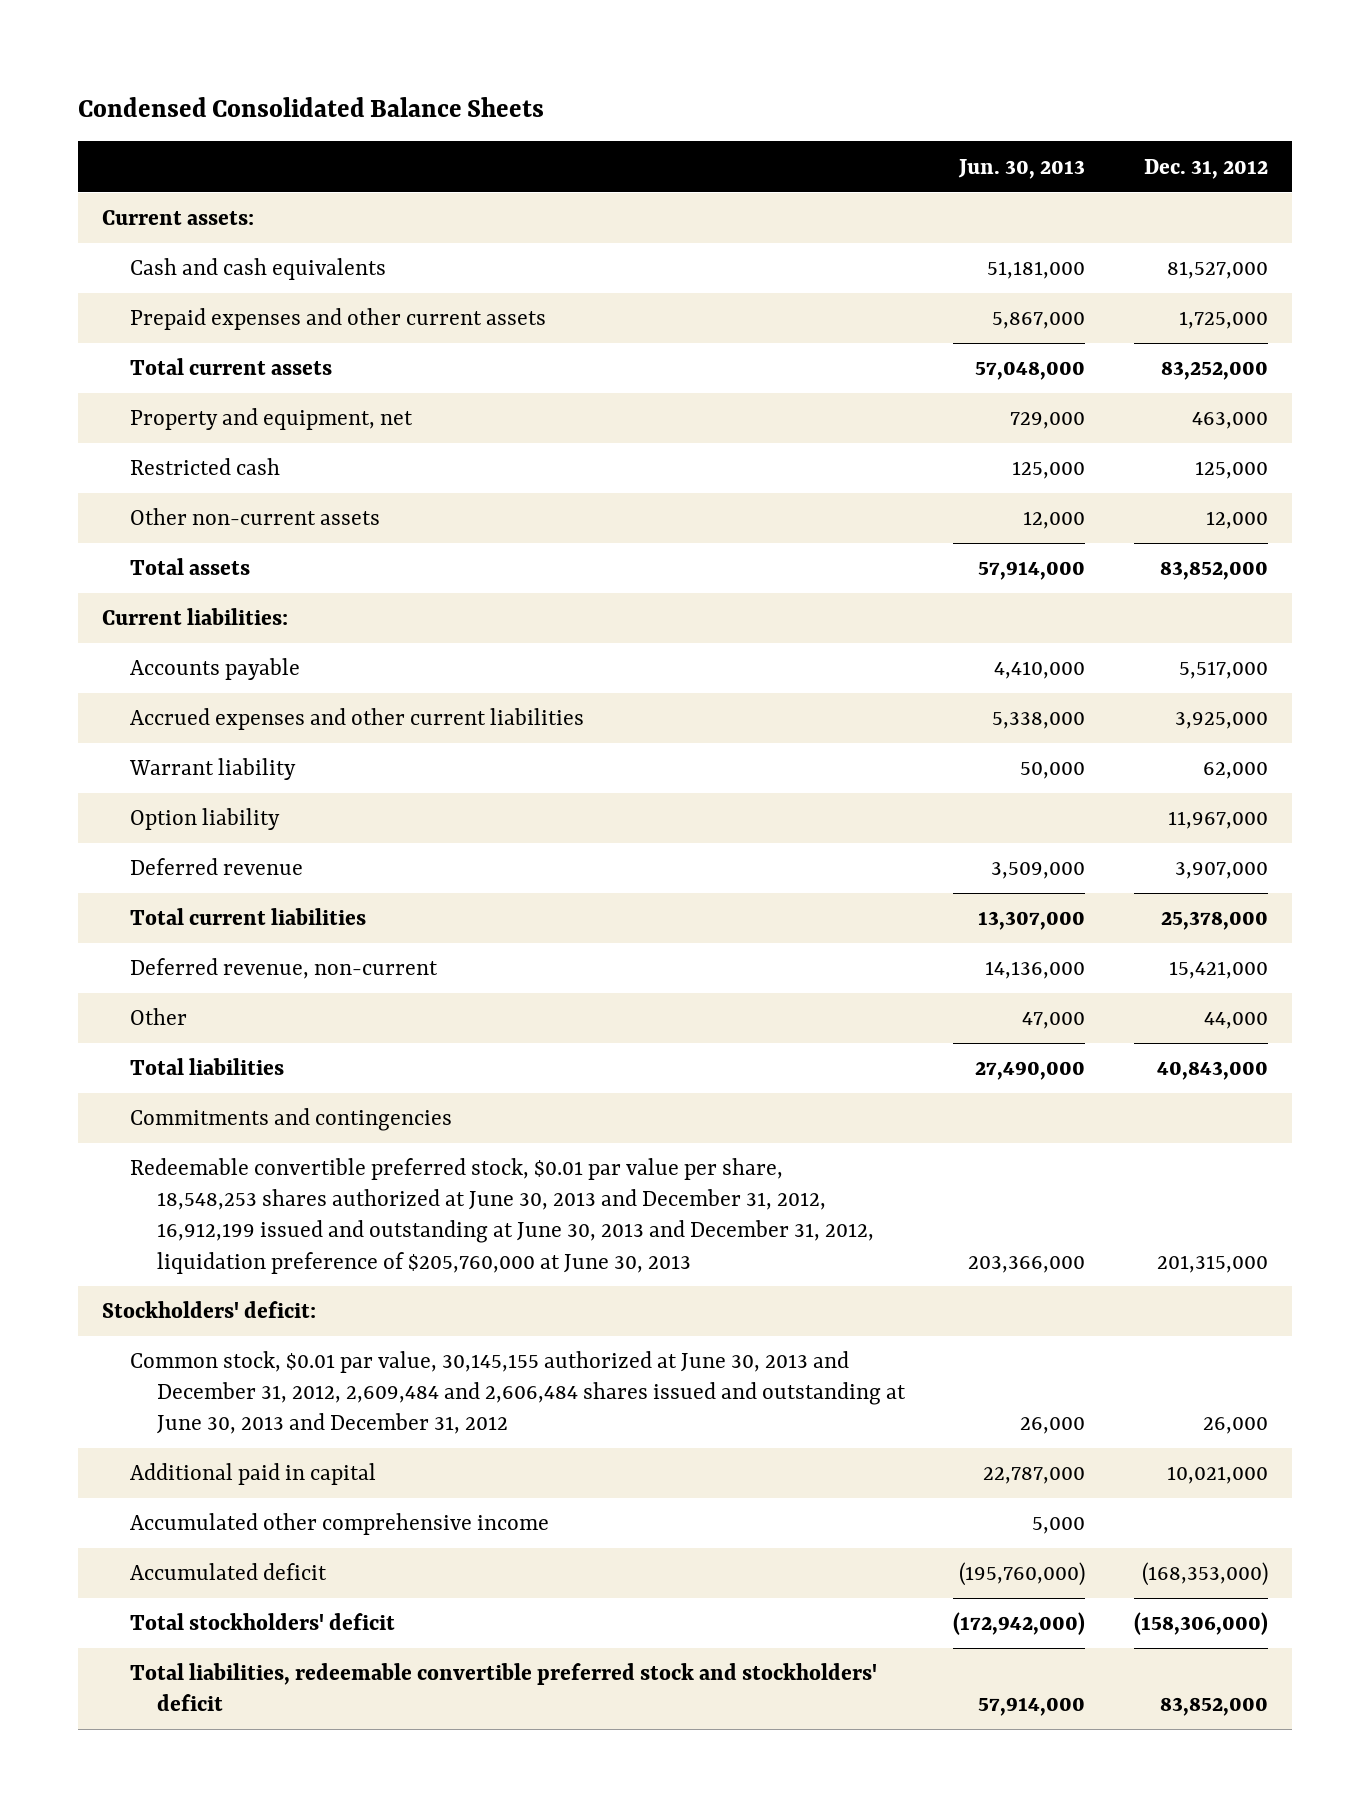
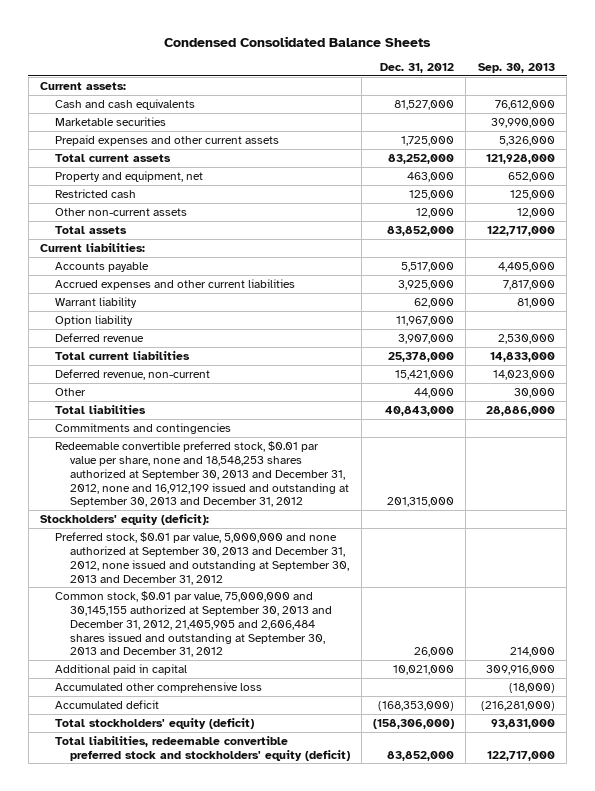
[958,158,1086,179] Jun. 30, 2013 -> none
none -> [477,63,555,74] Sep. 30, 2013
none -> [54,116,166,126] Marketable securities
[129,1158,875,1274] Redeemable convertible preferred stock, $0.01 par value per share, 18,548,253 shares authorized at June 30, 2013 and December 31, 2012, 16,912,199 issued and outstanding at June 30, 2013 and December 31, 2012, liquidation preference of $205,760,000 at June 30, 2013 -> [54,440,349,508] Redeemable convertible preferred stock, $0.01 par value per share, none and 18,548,253 shares authorized at September 30, 2013 and December 31, 2012, none and 16,912,199 issued and outstanding at September 30, 2013 and December 31, 2012
[101,1301,316,1319] Stockholders' deficit: -> [40,513,210,525] Stockholders' equity (deficit):
none -> [54,531,349,585] Preferred stock, $0.01 par value, 5,000,000 and none authorized at September 30, 2013 and December 31, 2012, none issued and outstanding at September 30, 2013 and December 31, 2012
[129,1351,907,1435] Common stock, $0.01 par value, 30,145,155 authorized at June 30, 2013 and December 31, 2012, 2,609,484 and 2,606,484 shares issued and outstanding at June 30, 2013 and December 31, 2012 -> [54,590,332,658] Common stock, $0.01 par value, 75,000,000 and 30,145,155 authorized at September 30, 2013 and December 31, 2012, 21,405,905 and 2,606,484 shares issued and outstanding at September 30, 2013 and December 31, 2012
[129,1513,549,1536] Accumulated other comprehensive income -> [54,681,262,693] Accumulated other comprehensive loss
[129,1613,395,1631] Total stockholders' deficit -> [54,717,254,729] Total stockholders' equity (deficit)
[129,1663,877,1712] Total liabilities, redeemable convertible preferred stock and stockholders' deficit -> [54,735,350,761] Total liabilities, redeemable convertible preferred stock and stockholders' equity (deficit)

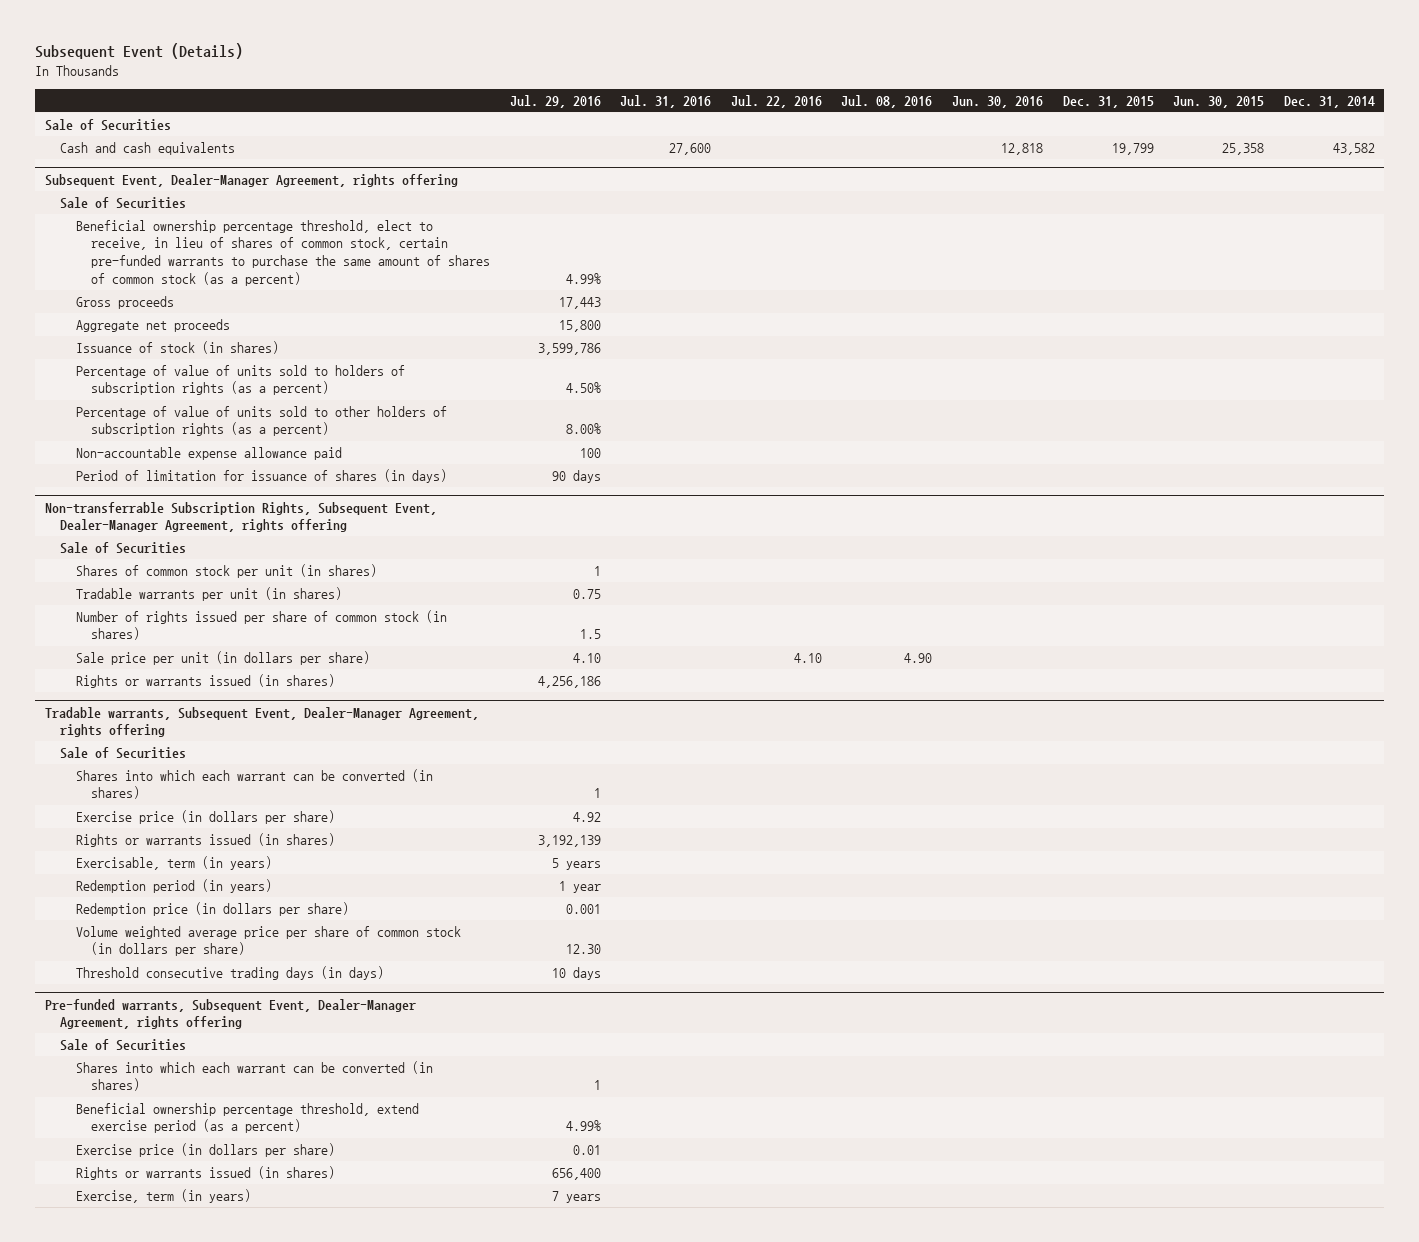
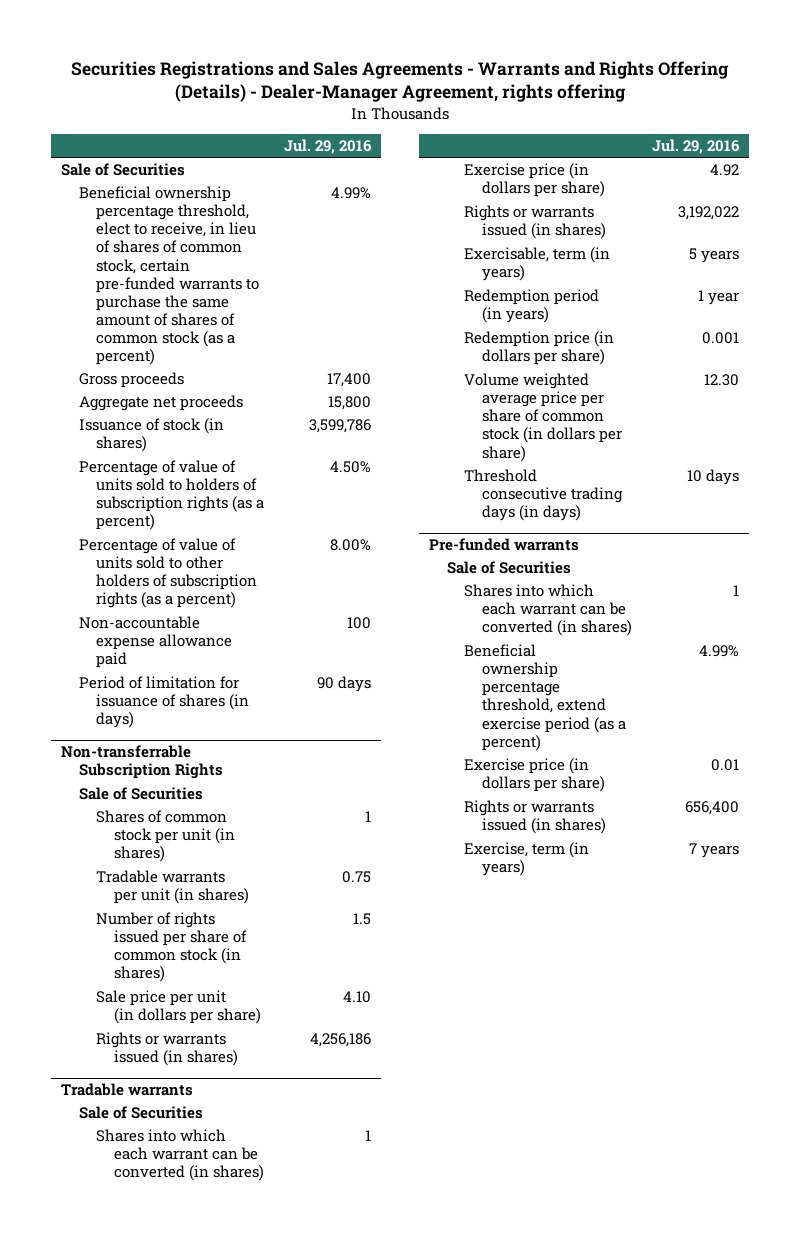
[35,43,244,60] Subsequent Event (Details) -> [70,60,729,103] Securities Registrations and Sales Agreements - Warrants and Rights Offering (Details) - Dealer-Manager Agreement, rights offering
[620,94,712,108] Jul. 31, 2016 -> none
[730,94,822,108] Jul. 22, 2016 -> none
[841,94,933,108] Jul. 08, 2016 -> none
[952,95,1044,108] Jun. 30, 2016 -> none
[1062,95,1154,108] Dec. 31, 2015 -> none
[1173,95,1265,108] Jun. 30, 2015 -> none
[1283,95,1375,108] Dec. 31, 2014 -> none
[60,141,236,155] Cash and cash equivalents -> none
[44,173,458,187] Subsequent Event, Dealer-Manager Agreement, rights offering -> none
[60,196,187,209] Sale of Securities -> none
[558,296,601,309] 17,443 -> [327,373,372,388] 17,400
[44,501,437,533] Non-transferrable Subscription Rights, Subsequent Event, Dealer-Manager Agreement, rights offering -> none
none -> [61,745,223,780] Non-transferrable Subscription Rights
[44,706,479,738] Tradable warrants, Subsequent Event, Dealer-Manager Agreement, rights offering -> none
none -> [61,1083,194,1097] Tradable warrants
[537,834,601,847] 3,192,139 -> [677,206,739,221] 3,192,022
[44,998,416,1030] Pre-funded warrants, Subsequent Event, Dealer-Manager Agreement, rights offering -> none
none -> [428,538,579,552] Pre-funded warrants

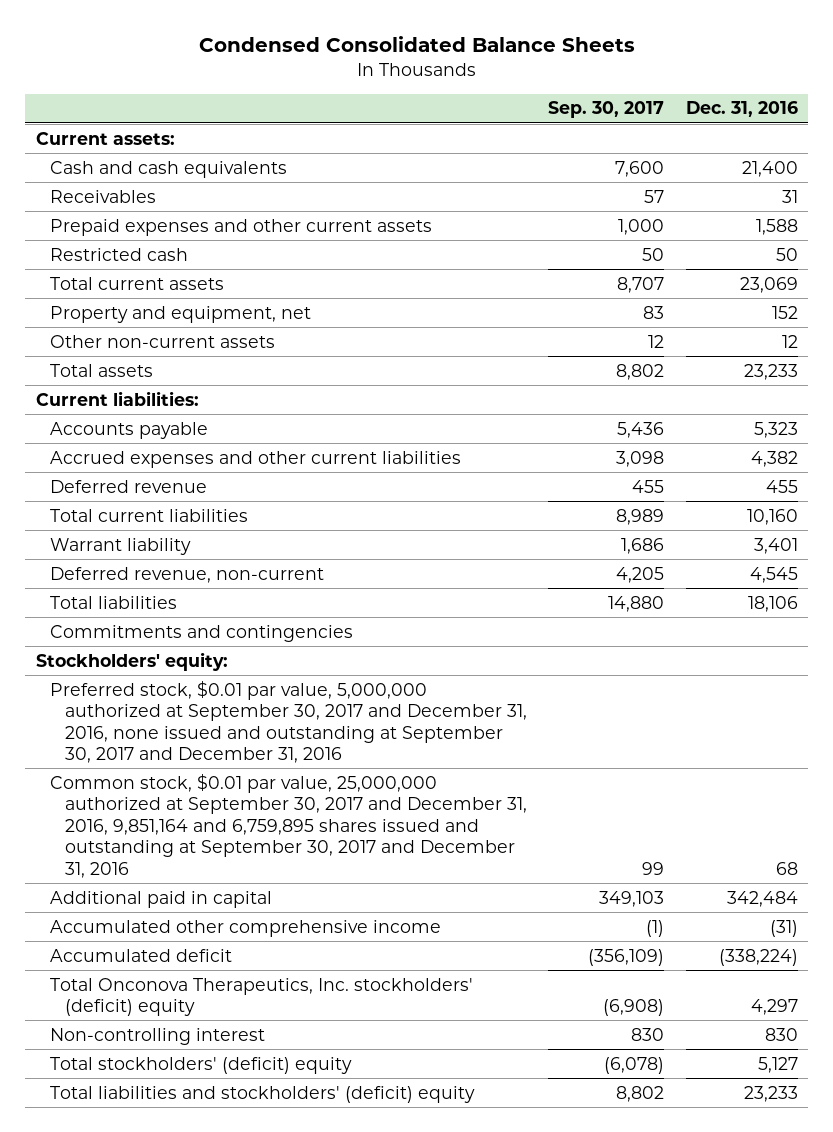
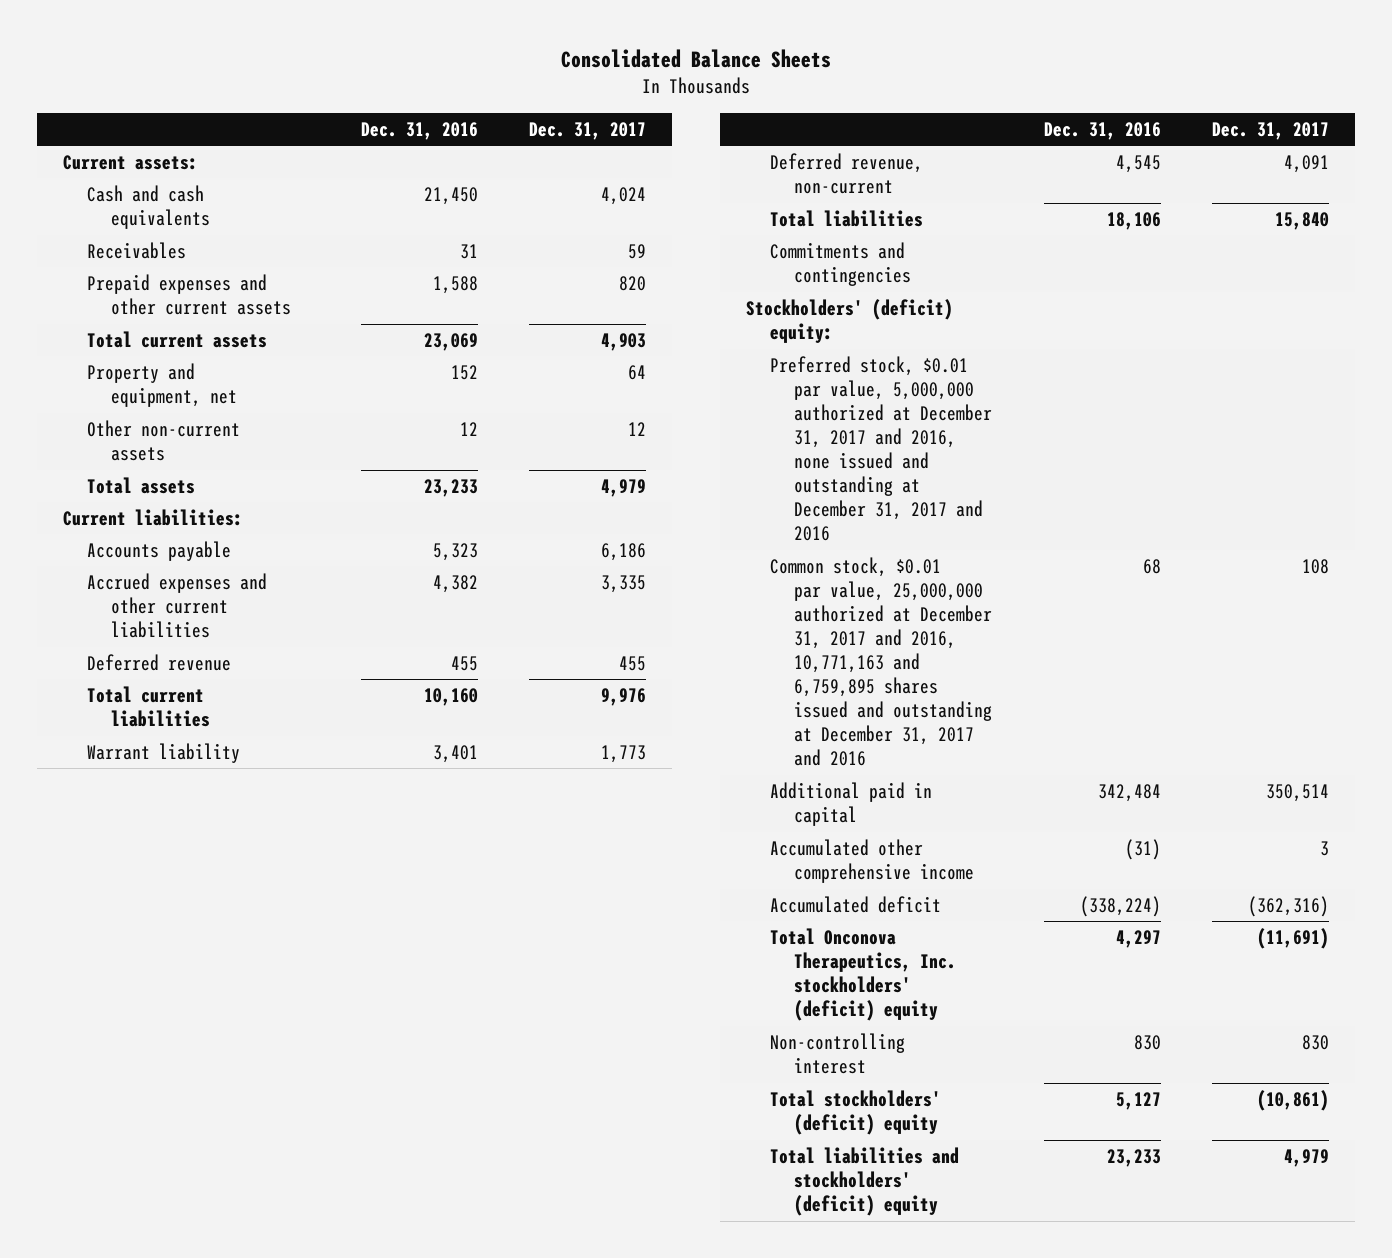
[198,36,635,53] Condensed Consolidated Balance Sheets -> [561,49,832,69] Consolidated Balance Sheets
[548,101,665,119] Sep. 30, 2017 -> none
none -> [529,121,647,140] Dec. 31, 2017
[741,160,798,177] 21,400 -> [423,187,478,206] 21,450
[50,247,189,261] Restricted cash -> none
[35,651,228,671] Stockholders' equity: -> [746,299,954,344] Stockholders' (deficit) equity:
[50,680,528,764] Preferred stock, $0.01 par value, 5,000,000 authorized at September 30, 2017 and December 31, 2016, none issued and outstanding at September 30, 2017 and December 31, 2016 -> [770,356,993,542] Preferred stock, $0.01 par value, 5,000,000 authorized at December 31, 2017 and 2016, none issued and outstanding at December 31, 2017 and 2016
[50,773,528,878] Common stock, $0.01 par value, 25,000,000 authorized at September 30, 2017 and December 31, 2016, 9,851,164 and 6,759,895 shares issued and outstanding at September 30, 2017 and December 31, 2016 -> [770,557,993,767] Common stock, $0.01 par value, 25,000,000 authorized at December 31, 2017 and 2016, 10,771,163 and 6,759,895 shares issued and outstanding at December 31, 2017 and 2016

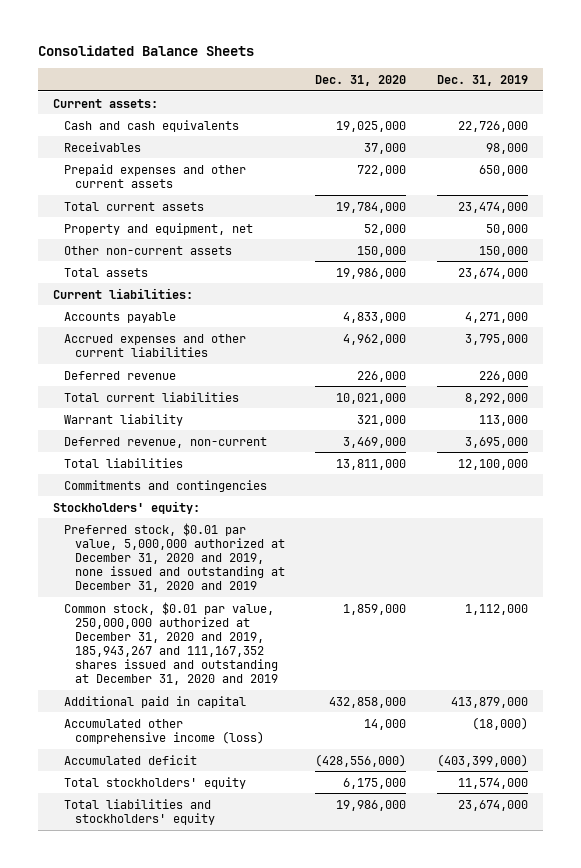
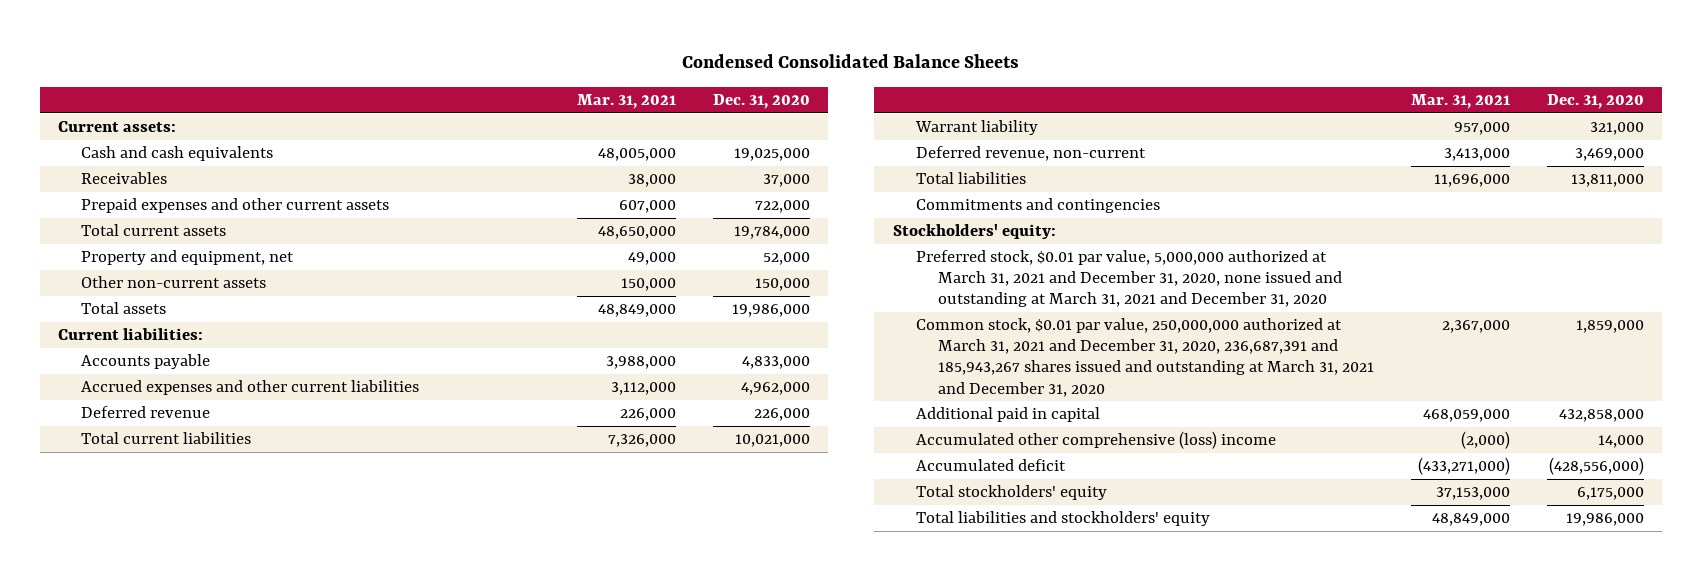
[37,45,254,57] Consolidated Balance Sheets -> [682,54,1020,69] Condensed Consolidated Balance Sheets
[436,74,528,86] Dec. 31, 2019 -> none
none -> [577,93,677,109] Mar. 31, 2021
[63,522,285,593] Preferred stock, $0.01 par value, 5,000,000 authorized at December 31, 2020 and 2019, none issued and outstanding at December 31, 2020 and 2019 -> [915,250,1343,308] Preferred stock, $0.01 par value, 5,000,000 authorized at March 31, 2021 and December 31, 2020, none issued and outstanding at March 31, 2021 and December 31, 2020
[63,601,278,686] Common stock, $0.01 par value, 250,000,000 authorized at December 31, 2020 and 2019, 185,943,267 and 111,167,352 shares issued and outstanding at December 31, 2020 and 2019 -> [915,318,1375,397] Common stock, $0.01 par value, 250,000,000 authorized at March 31, 2021 and December 31, 2020, 236,687,391 and 185,943,267 shares issued and outstanding at March 31, 2021 and December 31, 2020
[63,718,264,744] Accumulated other comprehensive income (loss) -> [915,431,1276,450] Accumulated other comprehensive (loss) income

